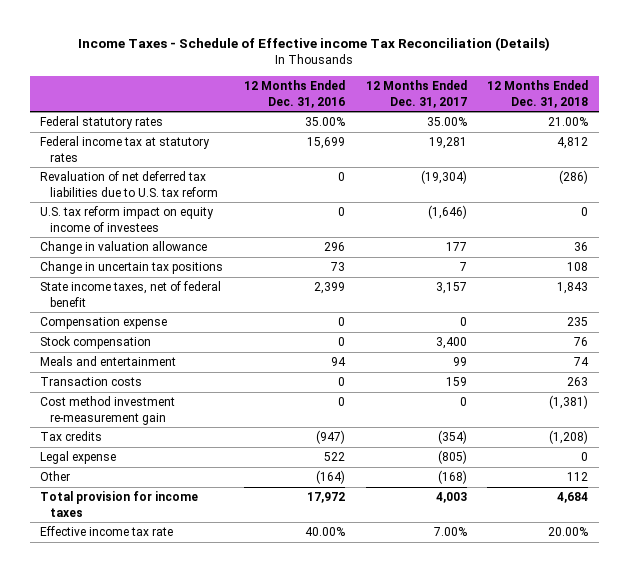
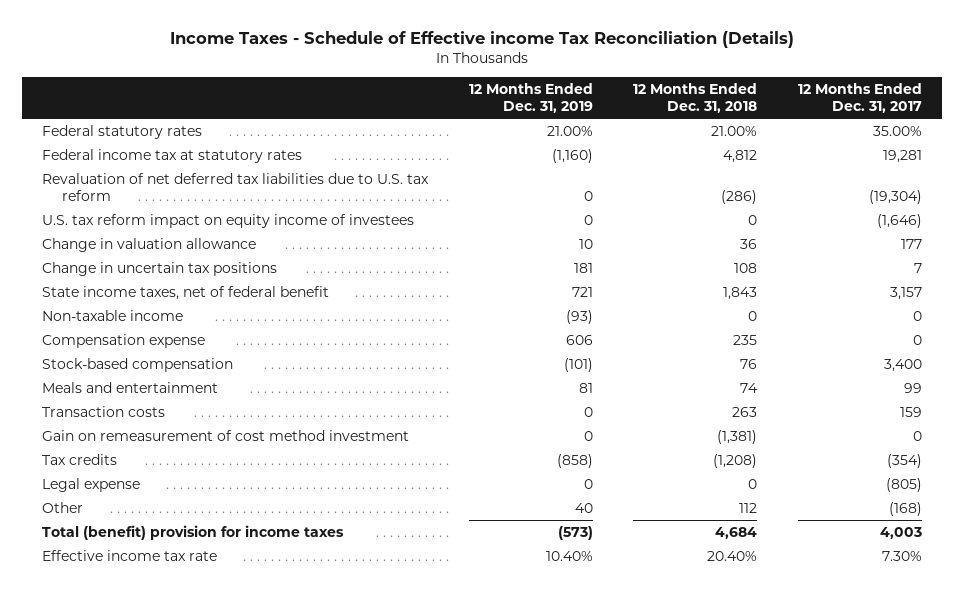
[243,80,345,108] 12 Months Ended Dec. 31, 2016 -> none
none -> [468,83,593,114] 12 Months Ended Dec. 31, 2019
none -> [42,309,184,321] Non-taxable income
[40,336,152,350] Stock compensation -> [42,357,234,372] Stock-based compensation
[40,396,176,425] Cost method investment re-measurement gain -> [42,429,410,441] Gain on remeasurement of cost method investment
[40,491,199,517] Total provision for income taxes -> [42,524,345,540] Total (benefit) provision for income taxes
[433,527,467,537] 7.00% -> [881,550,922,561] 7.30%
[548,527,589,537] 20.00% -> [707,550,758,561] 20.40%

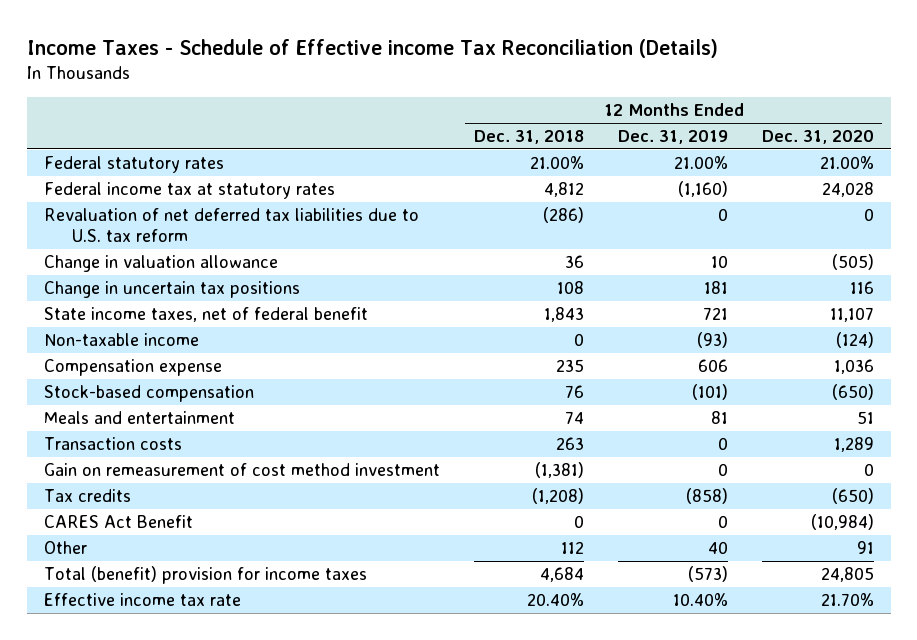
[797,83,922,114] 12 Months Ended Dec. 31, 2017 -> none
none -> [761,130,874,145] Dec. 31, 2020
[42,213,415,228] U.S. tax reform impact on equity income of investees -> none
[42,477,141,492] Legal expense -> [43,515,193,529] CARES Act Benefit

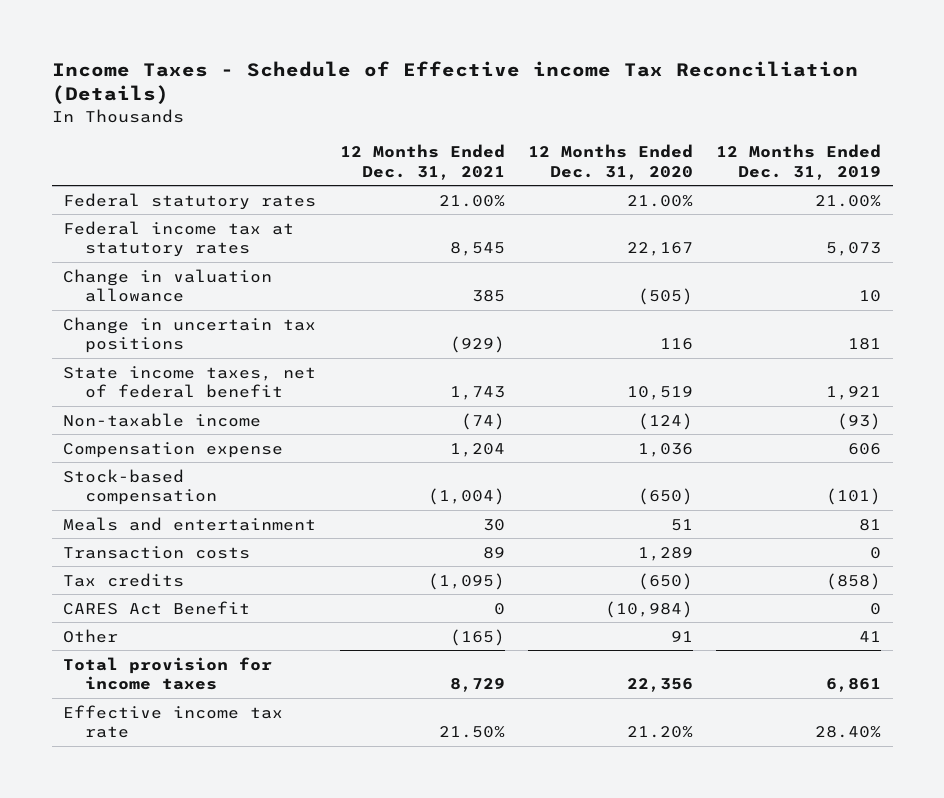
[473,130,584,145] Dec. 31, 2018 -> none
none -> [339,143,505,180] 12 Months Ended Dec. 31, 2021
[43,208,419,243] Revaluation of net deferred tax liabilities due to U.S. tax reform -> none
[677,181,728,198] (1,160) -> [825,242,881,257] 5,073
[821,182,874,198] 24,028 -> [626,242,693,257] 22,167
[702,307,728,321] 721 -> [825,386,881,401] 1,921
[829,307,874,323] 11,107 -> [626,386,693,401] 10,519
[43,463,440,477] Gain on remeasurement of cost method investment -> none
[707,541,728,555] 40 -> [858,630,881,642] 41
[43,566,367,585] Total (benefit) provision for income taxes -> [63,656,273,691] Total provision for income taxes
[687,566,728,583] (573) -> [825,678,881,693] 6,861
[820,567,874,583] 24,805 -> [626,678,693,693] 22,356
[672,593,728,607] 10.40% -> [814,726,881,739] 28.40%
[820,593,874,607] 21.70% -> [626,726,693,739] 21.20%

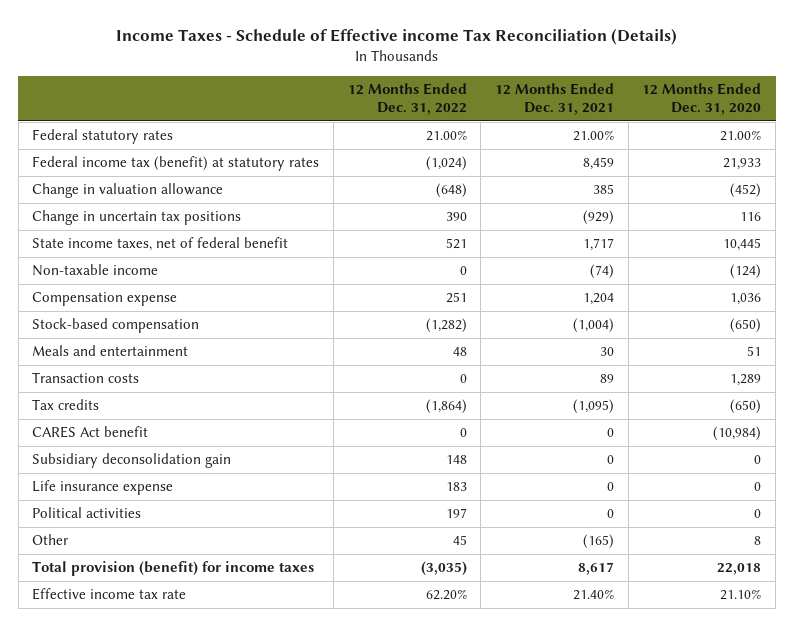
[715,143,881,180] 12 Months Ended Dec. 31, 2019 -> none
none -> [347,83,467,116] 12 Months Ended Dec. 31, 2022
[63,220,295,258] Federal income tax at statutory rates -> [32,156,320,172] Federal income tax (benefit) at statutory rates
[449,242,505,257] 8,545 -> [583,157,615,171] 8,459
[626,242,693,257] 22,167 -> [723,158,762,171] 21,933
[637,288,693,306] (505) -> [730,183,762,199] (452)
[449,386,505,401] 1,743 -> [583,238,615,252] 1,717
[626,386,693,401] 10,519 -> [723,238,762,252] 10,445
[63,600,251,615] CARES Act Benefit -> [32,426,149,439] CARES Act benefit
none -> [32,453,232,469] Subsidiary deconsolidation gain
none -> [32,480,174,496] Life insurance expense
none -> [32,507,142,519] Political activities
[670,630,693,642] 91 -> [754,536,762,546] 8
[63,656,273,691] Total provision for income taxes -> [32,561,315,577] Total provision (benefit) for income taxes
[449,678,505,693] 8,729 -> [578,562,615,576] 8,617
[626,678,693,693] 22,356 -> [717,563,762,576] 22,018
[438,726,505,739] 21.50% -> [573,589,615,601] 21.40%
[626,726,693,739] 21.20% -> [720,589,762,601] 21.10%

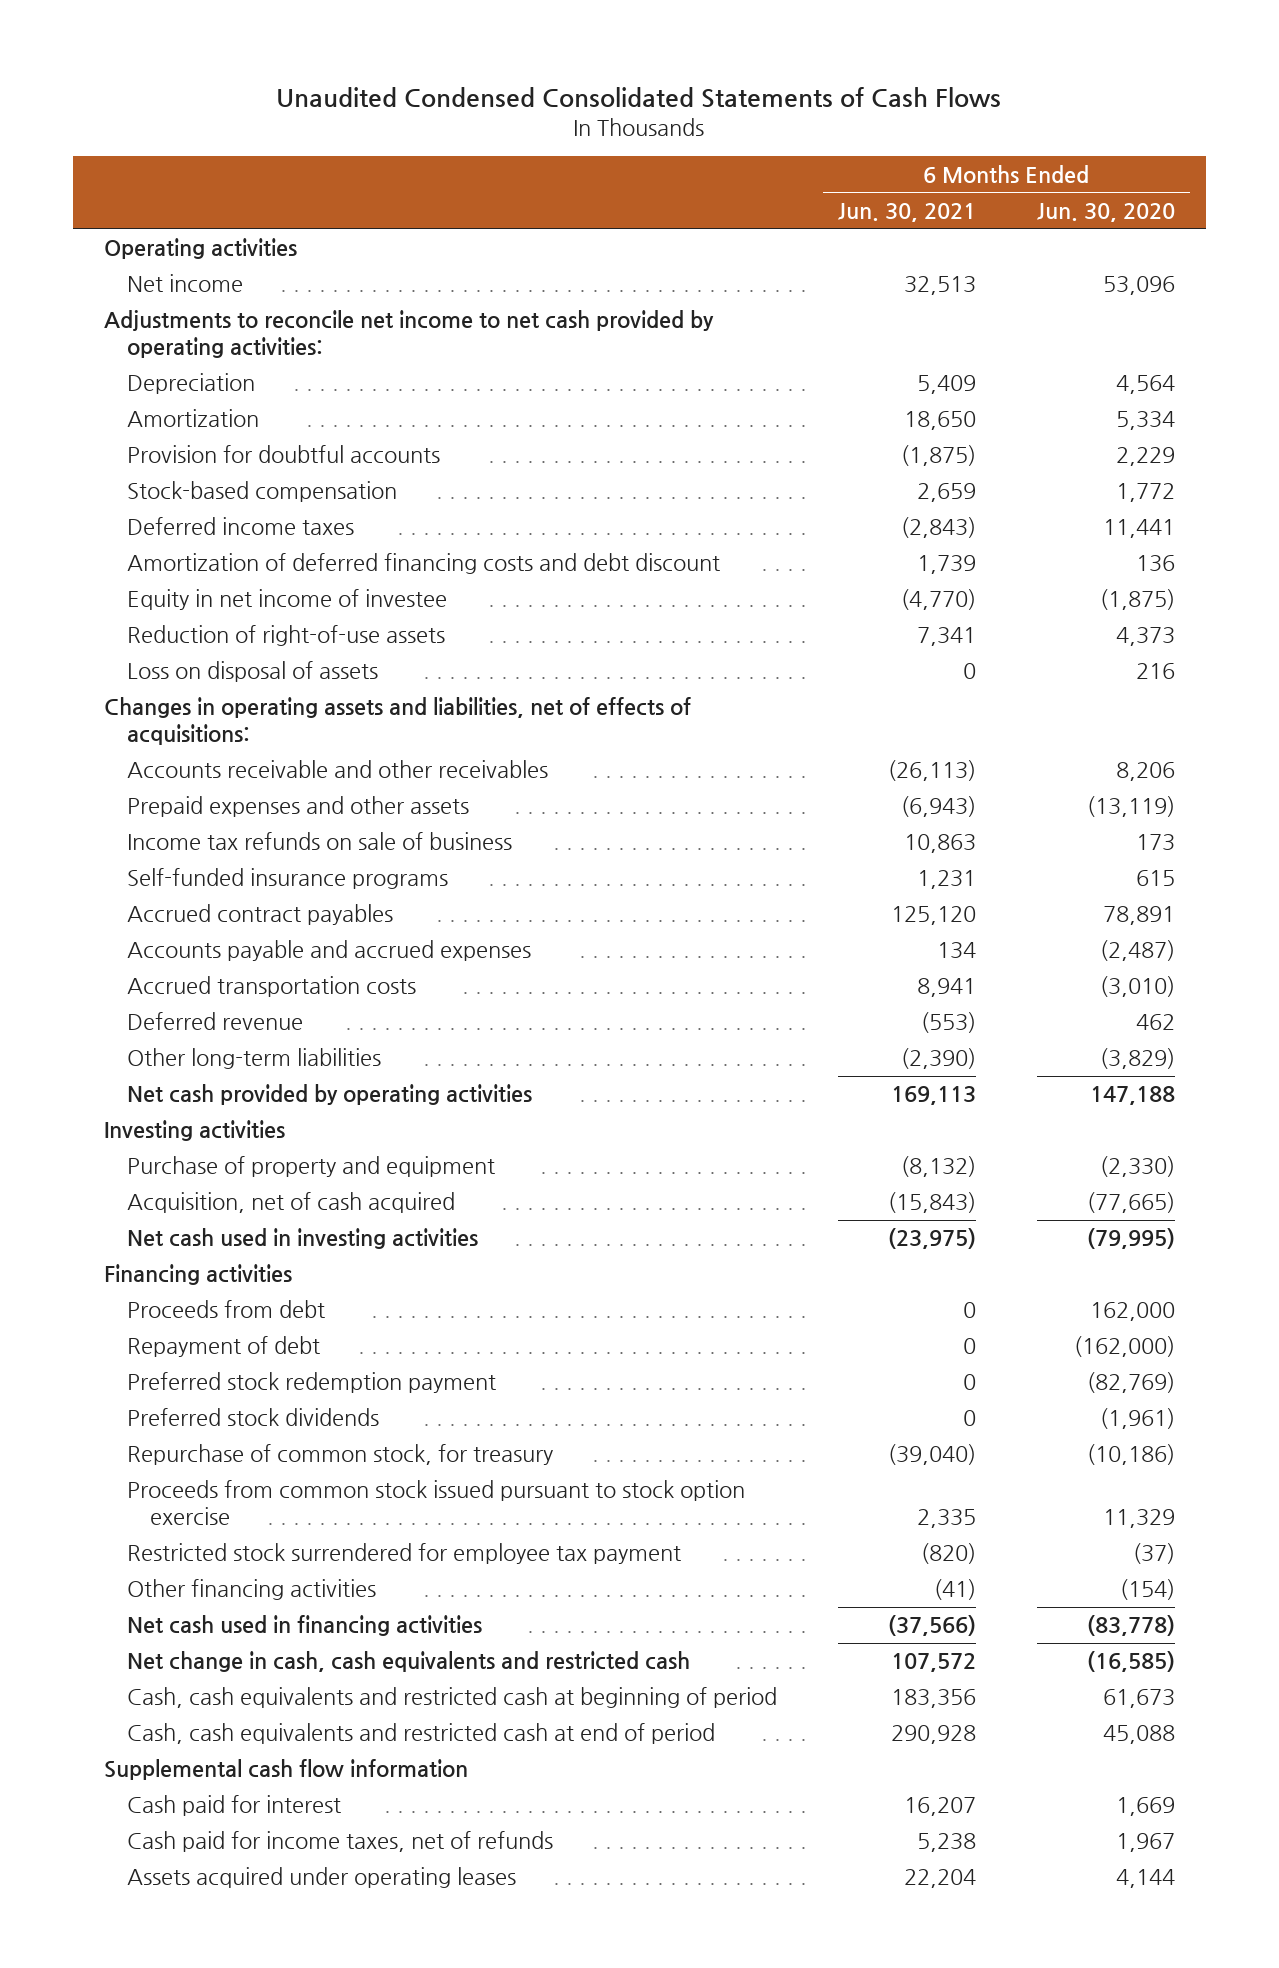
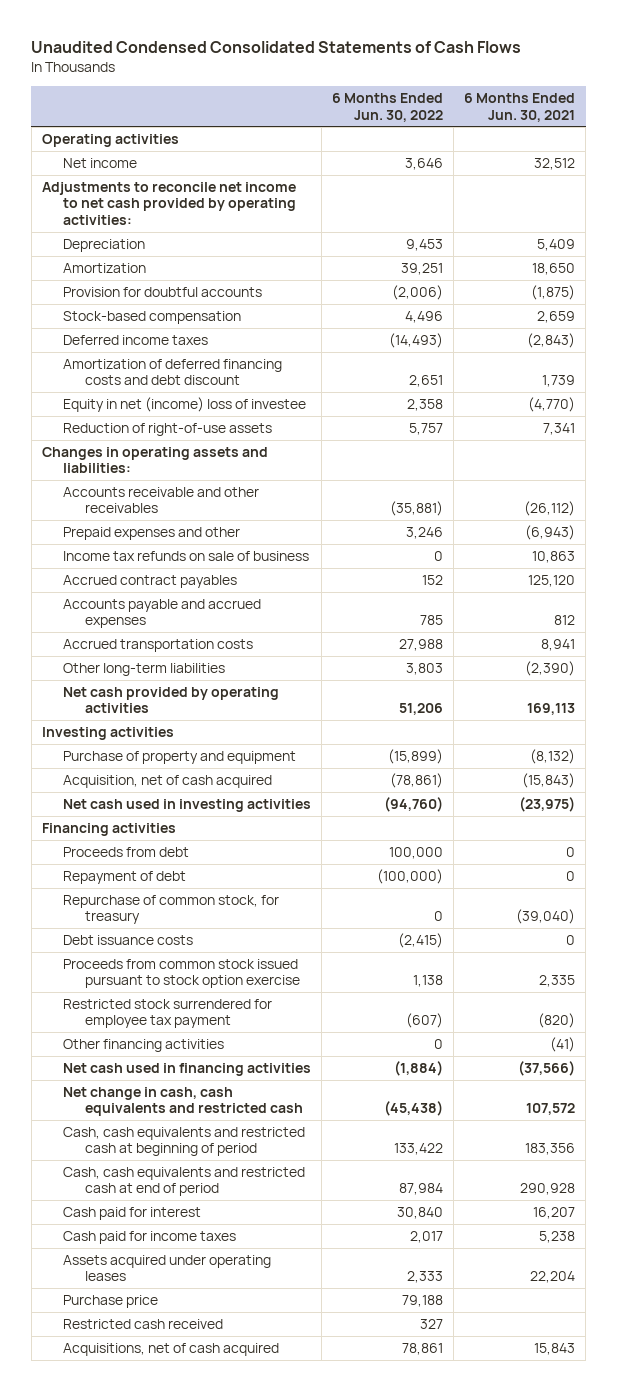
[1036,202,1175,222] Jun. 30, 2020 -> none
none -> [332,93,444,122] 6 Months Ended Jun. 30, 2022
[903,276,976,296] 32,513 -> [534,158,576,171] 32,512
[126,589,447,611] Equity in net income of investee -> [63,397,307,413] Equity in net (income) loss of investee
[126,661,378,683] Loss on disposal of assets -> none
[103,697,691,746] Changes in operating assets and liabilities, net of effects of acquisitions: -> [41,447,268,474] Changes in operating assets and liabilities:
[887,760,976,782] (26,113) -> [524,501,576,517] (26,112)
[126,796,469,818] Prepaid expenses and other assets -> [63,527,241,541] Prepaid expenses and other
[126,868,448,890] Self-funded insurance programs -> none
[936,942,976,960] 134 -> [554,615,576,626] 812
[126,1012,303,1031] Deferred revenue -> none
[126,1372,496,1394] Preferred stock redemption payment -> none
[126,1408,379,1427] Preferred stock dividends -> none
none -> [63,935,194,946] Debt issuance costs
[103,1759,468,1781] Supplemental cash flow information -> none
[126,1831,553,1853] Cash paid for income taxes, net of refunds -> [63,1231,237,1245] Cash paid for income taxes
none -> [63,1295,159,1309] Purchase price
none -> [63,1319,224,1330] Restricted cash received
none -> [63,1343,280,1357] Acquisitions, net of cash acquired

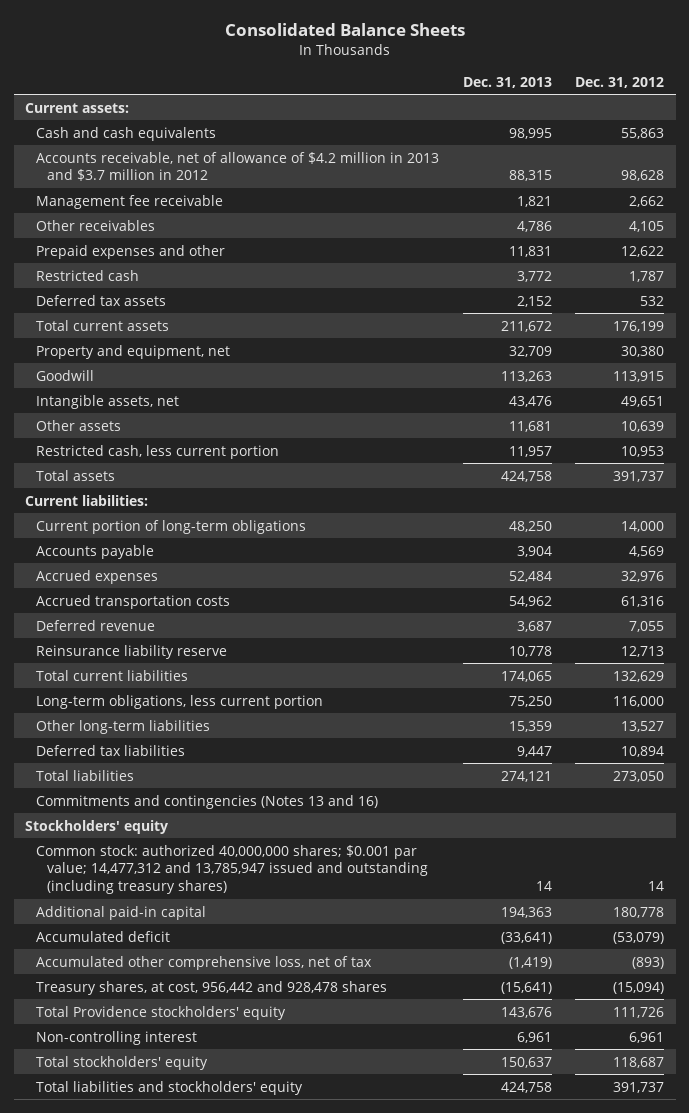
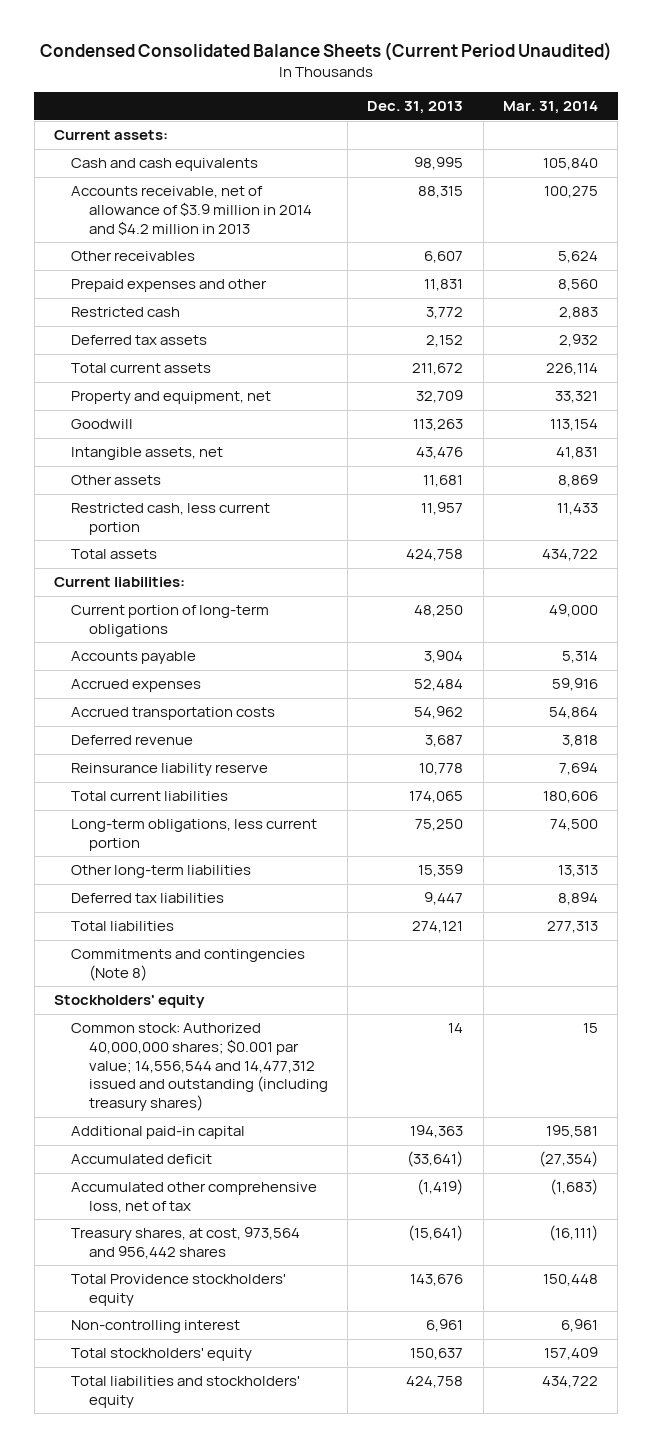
[224,22,465,36] Consolidated Balance Sheets -> [40,42,613,62] Condensed Consolidated Balance Sheets (Current Period Unaudited)
[574,76,664,88] Dec. 31, 2012 -> none
none -> [502,101,598,115] Mar. 31, 2014
[36,194,224,209] Management fee receivable -> none
[36,151,440,182] Accounts receivable, net of allowance of $4.2 million in 2013 and $3.7 million in 2012 -> [71,186,312,235] Accounts receivable, net of allowance of $3.9 million in 2014 and $4.2 million in 2013
[516,220,552,232] 4,786 -> [424,251,464,264] 6,607
[36,794,379,809] Commitments and contingencies (Notes 13 and 16) -> [71,949,306,981] Commitments and contingencies (Note 8)
[36,844,429,895] Common stock: authorized 40,000,000 shares; $0.001 par value; 14,477,312 and 13,785,947 issued and outstanding (including treasury shares) -> [71,1023,328,1112] Common stock: Authorized 40,000,000 shares; $0.001 par value; 14,556,544 and 14,477,312 issued and outstanding (including treasury shares)
[36,980,388,995] Treasury shares, at cost, 956,442 and 928,478 shares -> [71,1227,301,1259] Treasury shares, at cost, 973,564 and 956,442 shares

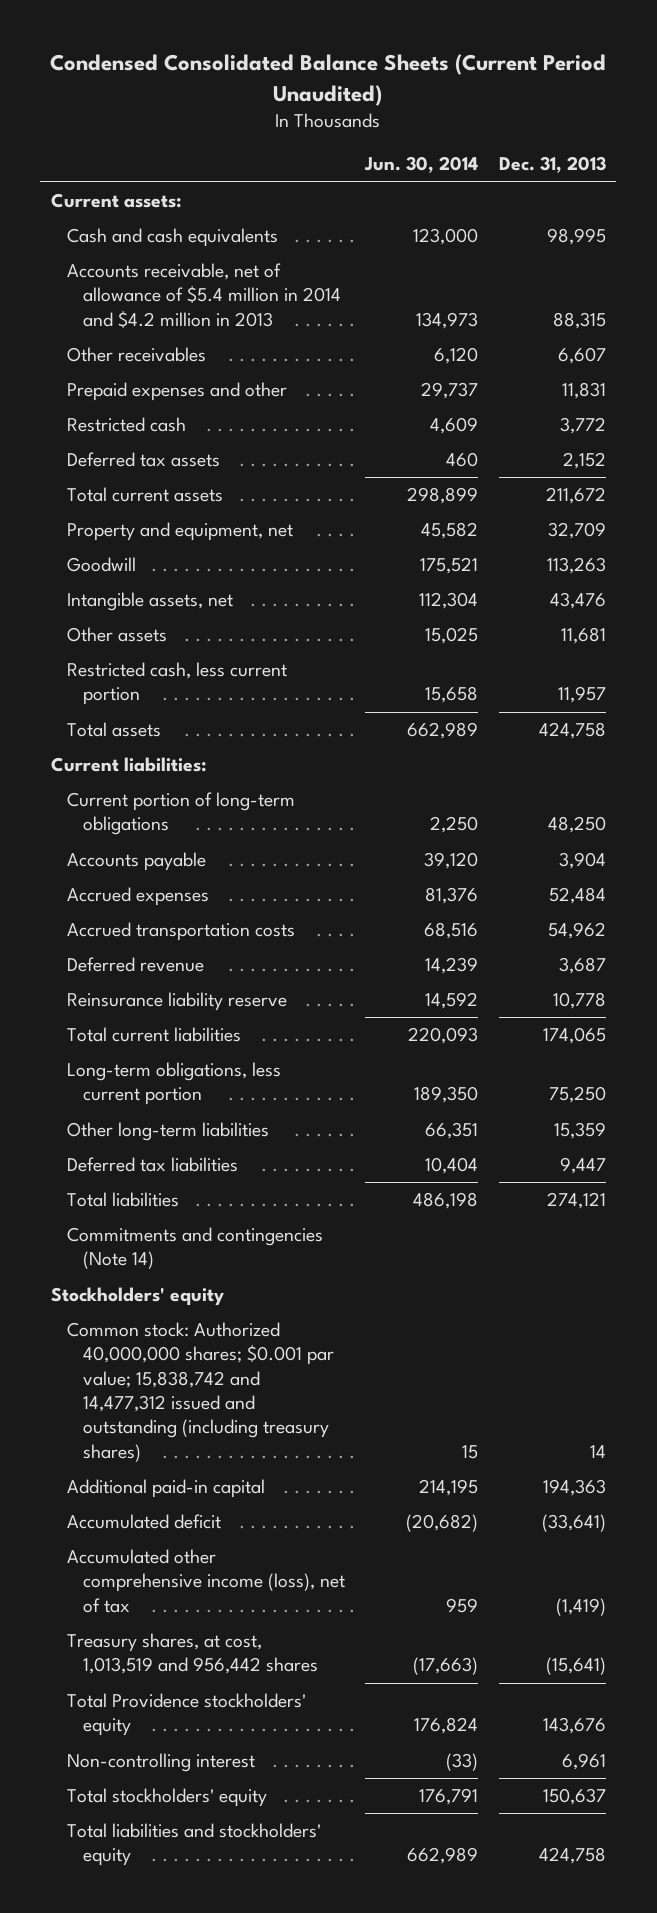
[502,101,598,115] Mar. 31, 2014 -> none
none -> [364,156,479,174] Jun. 30, 2014
[71,186,312,235] Accounts receivable, net of allowance of $3.9 million in 2014 and $4.2 million in 2013 -> [66,263,341,329] Accounts receivable, net of allowance of $5.4 million in 2014 and $4.2 million in 2013
[71,949,306,981] Commitments and contingencies (Note 8) -> [66,1227,323,1270] Commitments and contingencies (Note 14)
[71,1023,328,1112] Common stock: Authorized 40,000,000 shares; $0.001 par value; 14,556,544 and 14,477,312 issued and outstanding (including treasury shares) -> [66,1322,334,1462] Common stock: Authorized 40,000,000 shares; $0.001 par value; 15,838,742 and 14,477,312 issued and outstanding (including treasury shares)
[71,1182,318,1213] Accumulated other comprehensive loss, net of tax -> [66,1549,345,1613] Accumulated other comprehensive income (loss), net of tax
[71,1227,301,1259] Treasury shares, at cost, 973,564 and 956,442 shares -> [66,1633,318,1675] Treasury shares, at cost, 1,013,519 and 956,442 shares

